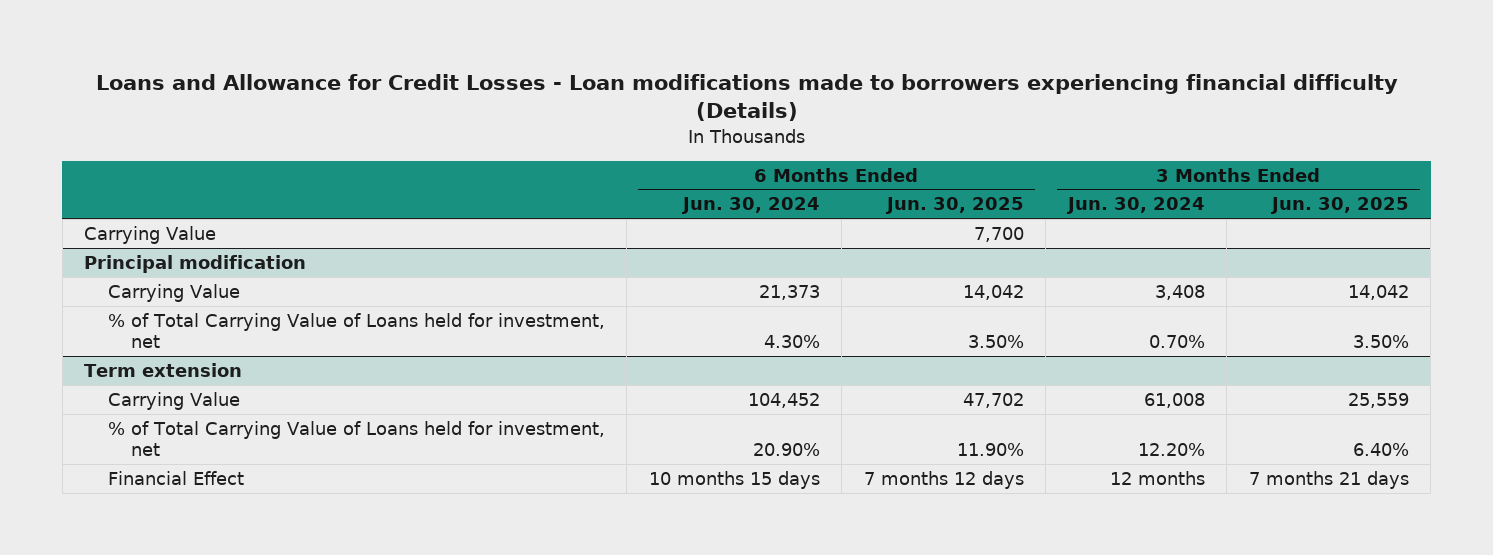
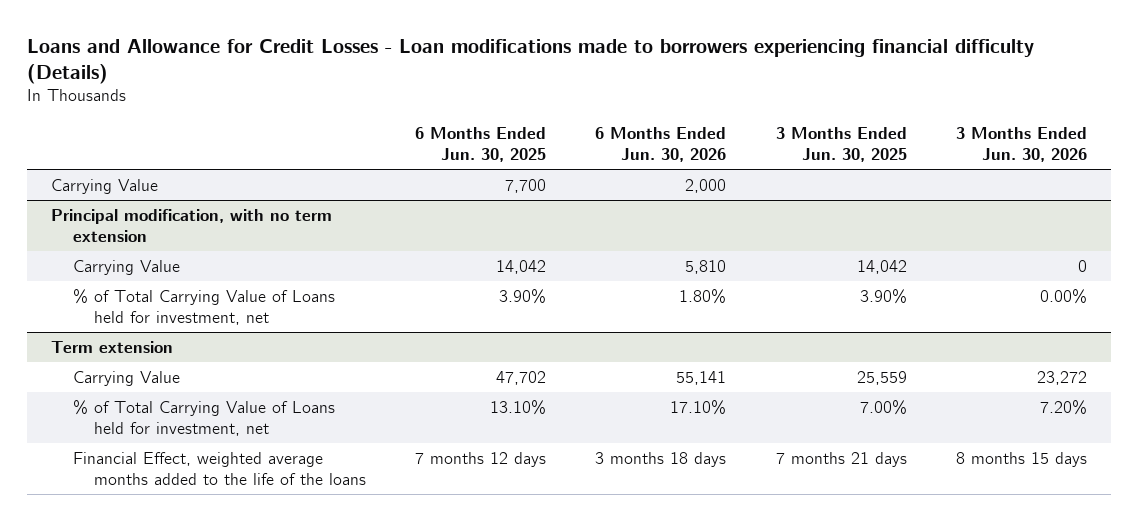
[680,197,820,215] Jun. 30, 2024 -> none
[1065,197,1205,215] Jun. 30, 2024 -> none
none -> [595,126,727,163] 6 Months Ended Jun. 30, 2026
none -> [955,126,1087,163] 3 Months Ended Jun. 30, 2026
[84,255,307,274] Principal modification -> [51,208,333,243] Principal modification, with no term extension
[967,335,1024,349] 3.50% -> [499,288,547,304] 3.90%
[1352,335,1409,349] 3.50% -> [859,288,907,304] 3.90%
[956,443,1024,457] 11.90% -> [490,399,547,415] 13.10%
[1352,443,1409,457] 6.40% -> [859,399,907,415] 7.00%
[107,471,244,486] Financial Effect -> [72,451,366,486] Financial Effect, weighted average months added to the life of the loans

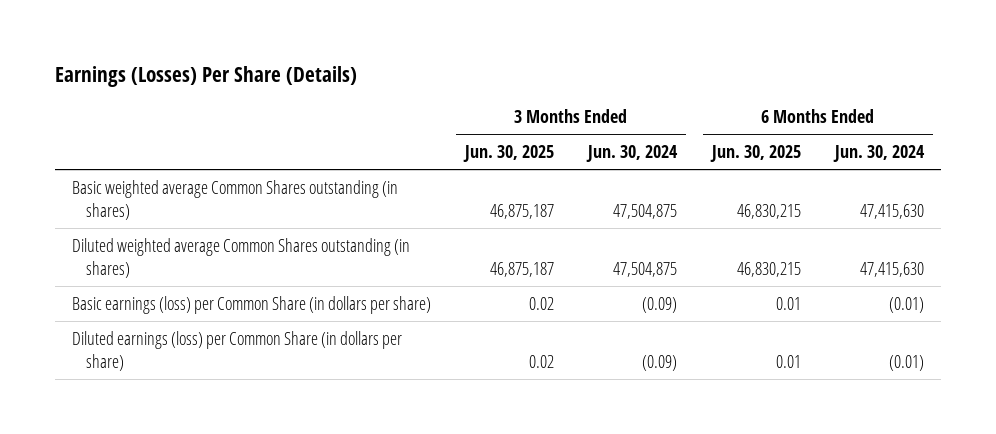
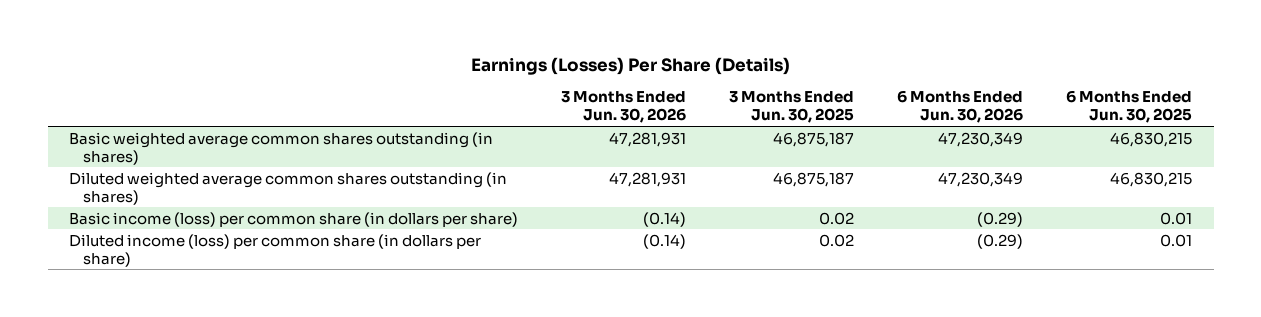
[586,145,679,163] Jun. 30, 2024 -> none
[833,145,926,163] Jun. 30, 2024 -> none
none -> [561,91,687,124] 3 Months Ended Jun. 30, 2026
none -> [897,90,1024,124] 6 Months Ended Jun. 30, 2026
[71,179,398,220] Basic weighted average Common Shares outstanding (in shares) -> [69,131,494,165] Basic weighted average common shares outstanding (in shares)
[71,237,410,278] Diluted weighted average Common Shares outstanding (in shares) -> [69,171,508,205] Diluted weighted average common shares outstanding (in shares)
[71,295,431,314] Basic earnings (loss) per Common Share (in dollars per share) -> [69,211,519,227] Basic income (loss) per common share (in dollars per share)
[71,330,402,371] Diluted earnings (loss) per Common Share (in dollars per share) -> [69,233,482,267] Diluted income (loss) per common share (in dollars per share)

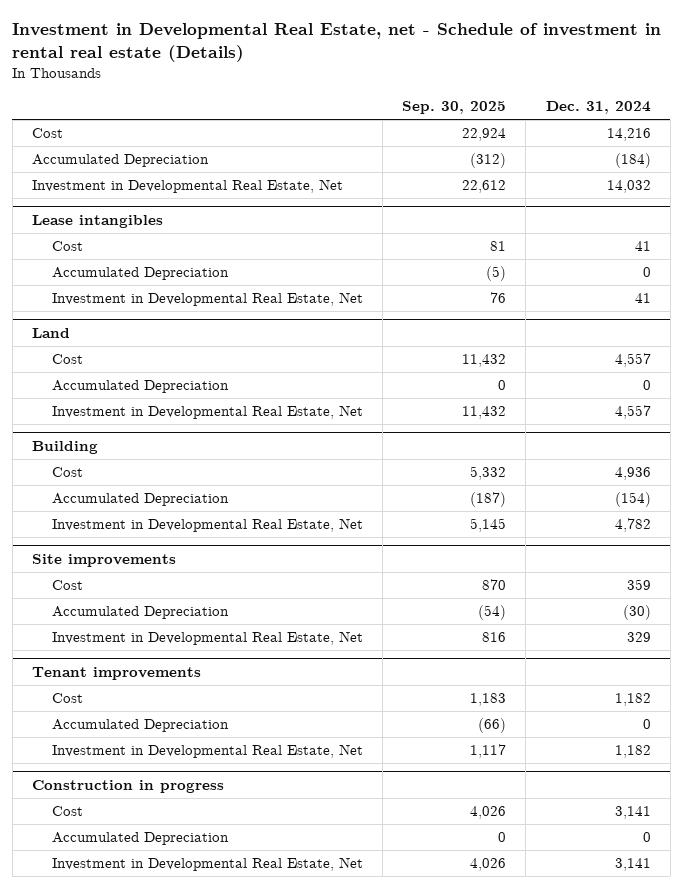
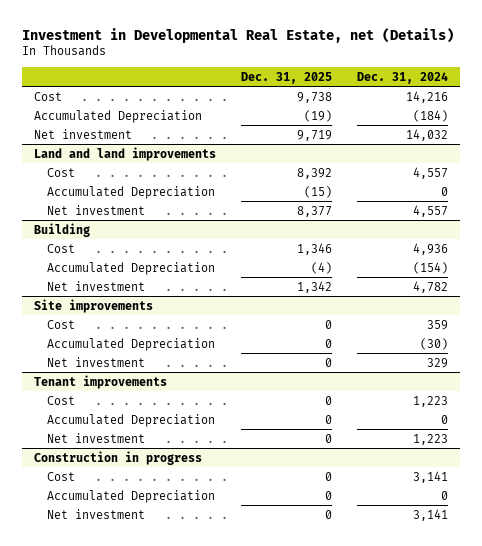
[12,23,662,63] Investment in Developmental Real Estate, net - Schedule of investment in rental real estate (Details) -> [21,27,454,43] Investment in Developmental Real Estate, net (Details)
[402,101,507,115] Sep. 30, 2025 -> none
none -> [240,71,332,84] Dec. 31, 2025
[31,215,163,229] Lease intangibles -> none
[51,241,83,252] Cost -> none
[51,267,229,281] Accumulated Depreciation -> none
[51,292,363,307] Investment in Developmental Real Estate, Net -> none
[31,179,343,194] Investment in Developmental Real Estate, Net -> [34,128,133,139] Net investment
[31,328,70,339] Land -> [34,146,217,161] Land and land improvements
[51,405,363,420] Investment in Developmental Real Estate, Net -> [47,204,146,215] Net investment
[51,518,363,533] Investment in Developmental Real Estate, Net -> [47,280,146,291] Net investment
[51,631,363,646] Investment in Developmental Real Estate, Net -> [47,356,146,367] Net investment
[614,693,651,707] 1,182 -> [412,395,448,407] 1,223
[51,744,363,759] Investment in Developmental Real Estate, Net -> [47,432,146,443] Net investment
[614,745,651,759] 1,182 -> [412,433,448,445] 1,223
[51,857,363,872] Investment in Developmental Real Estate, Net -> [47,508,146,519] Net investment

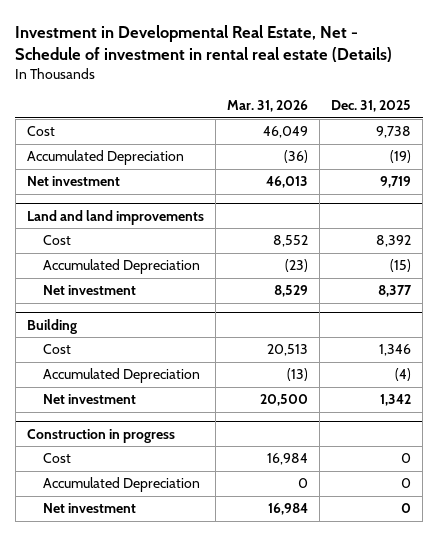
[21,27,454,43] Investment in Developmental Real Estate, net (Details) -> [15,24,393,62] Investment in Developmental Real Estate, Net - Schedule of investment in rental real estate (Details)
[356,71,448,84] Dec. 31, 2024 -> none
none -> [226,100,308,113] Mar. 31, 2026
[34,298,154,313] Site improvements -> none
[47,319,76,329] Cost -> none
[47,337,216,351] Accumulated Depreciation -> none
[47,356,146,367] Net investment -> none
[34,374,168,389] Tenant improvements -> none
[47,395,76,405] Cost -> none
[47,413,216,427] Accumulated Depreciation -> none
[47,432,146,443] Net investment -> none

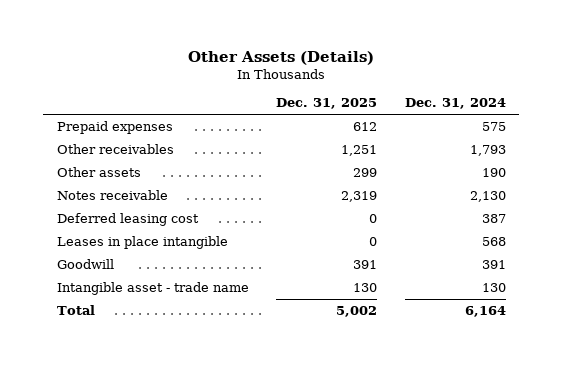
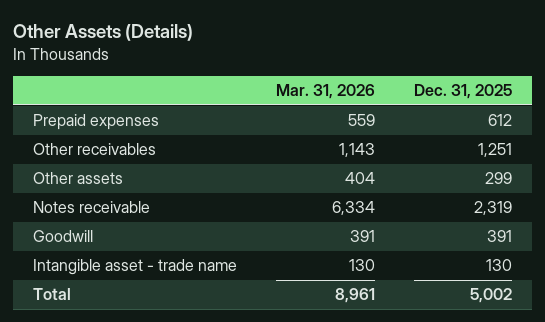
[404,98,506,110] Dec. 31, 2024 -> none
none -> [275,84,375,100] Mar. 31, 2026
[56,213,199,227] Deferred leasing cost -> none
[56,236,228,250] Leases in place intangible -> none

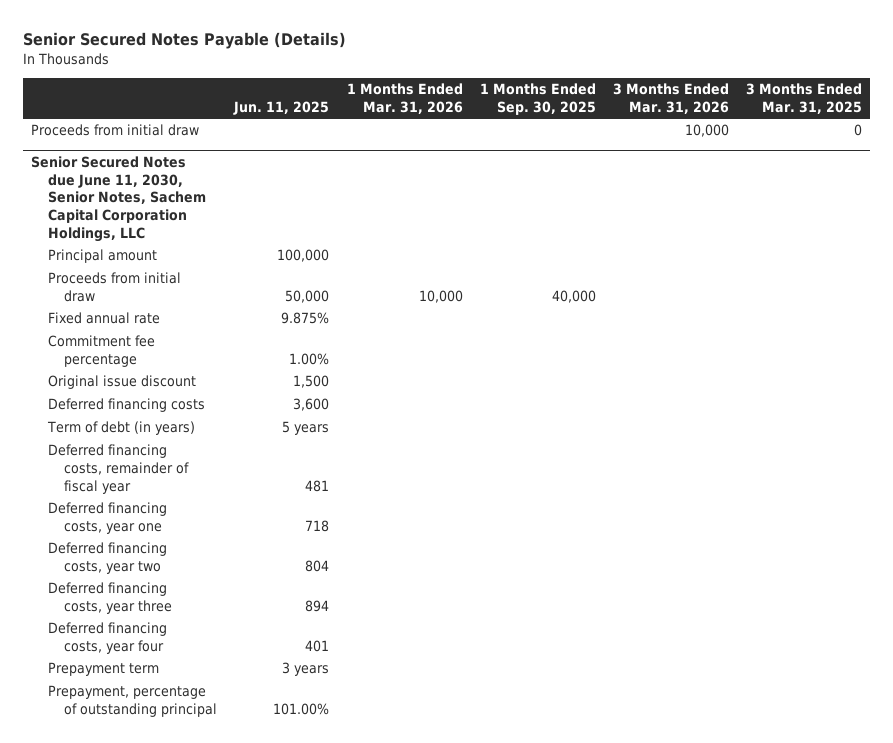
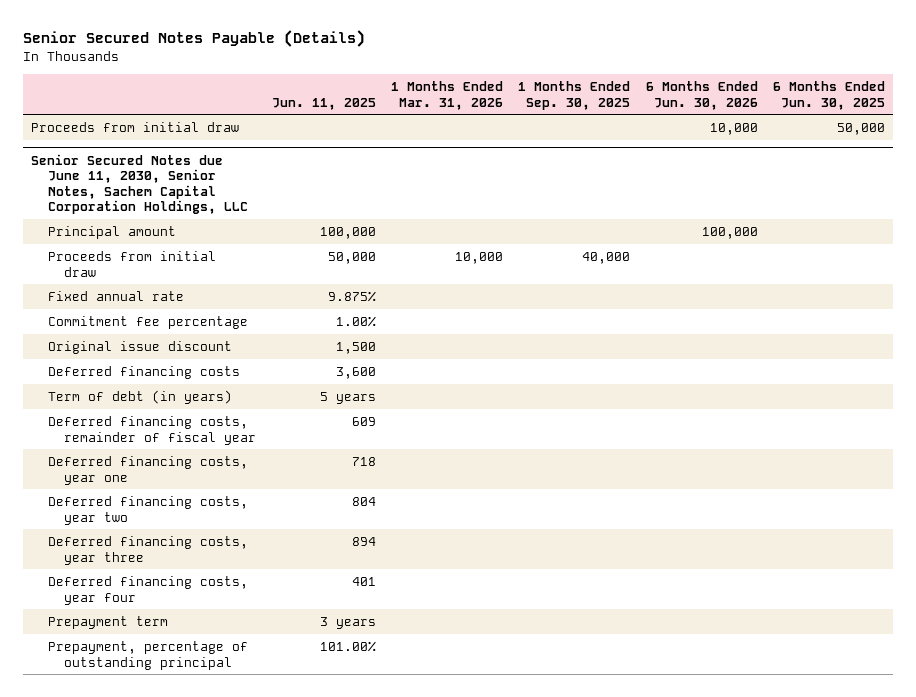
[612,83,729,114] 3 Months Ended Mar. 31, 2026 -> none
[745,83,862,114] 3 Months Ended Mar. 31, 2025 -> none
none -> [645,81,758,110] 6 Months Ended Jun. 30, 2026
none -> [773,81,886,110] 6 Months Ended Jun. 30, 2025
[305,479,330,492] 481 -> [351,417,376,427] 609

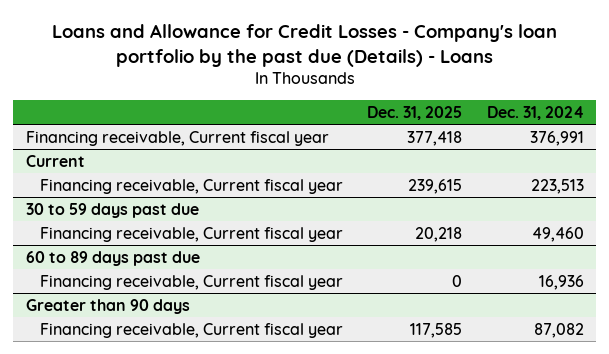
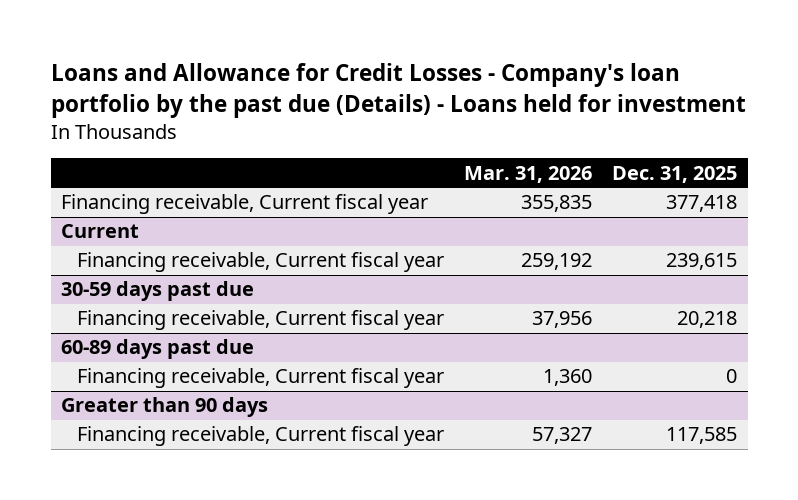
[51,24,557,67] Loans and Allowance for Credit Losses - Company's loan portfolio by the past due (Details) - Loans -> [50,63,746,118] Loans and Allowance for Credit Losses - Company's loan portfolio by the past due (Details) - Loans held for investment
[486,106,584,121] Dec. 31, 2024 -> none
none -> [464,165,593,183] Mar. 31, 2026
[25,202,199,218] 30 to 59 days past due -> [60,281,254,302] 30-59 days past due
[25,250,200,266] 60 to 89 days past due -> [60,339,254,360] 60-89 days past due

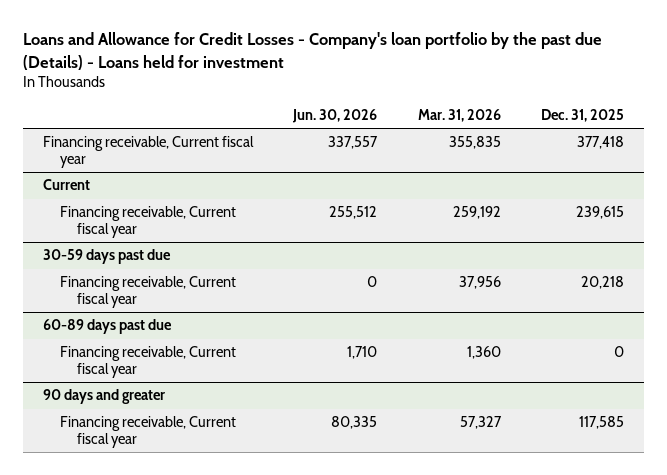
none -> [292,108,378,123] Jun. 30, 2026
[60,397,268,418] Greater than 90 days -> [42,389,165,405] 90 days and greater

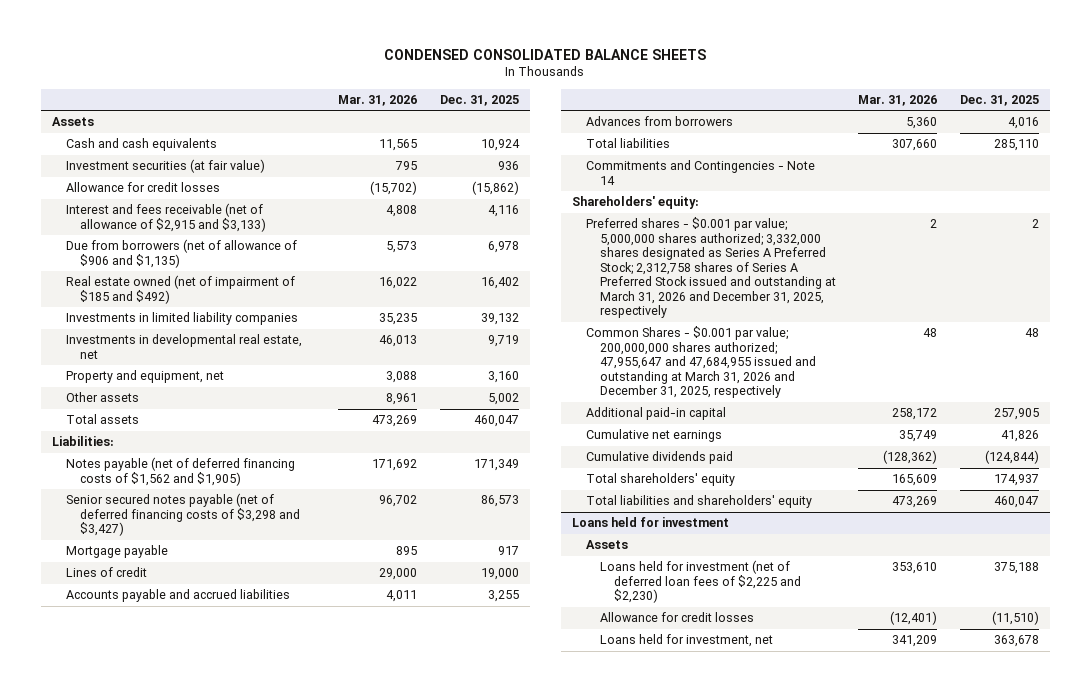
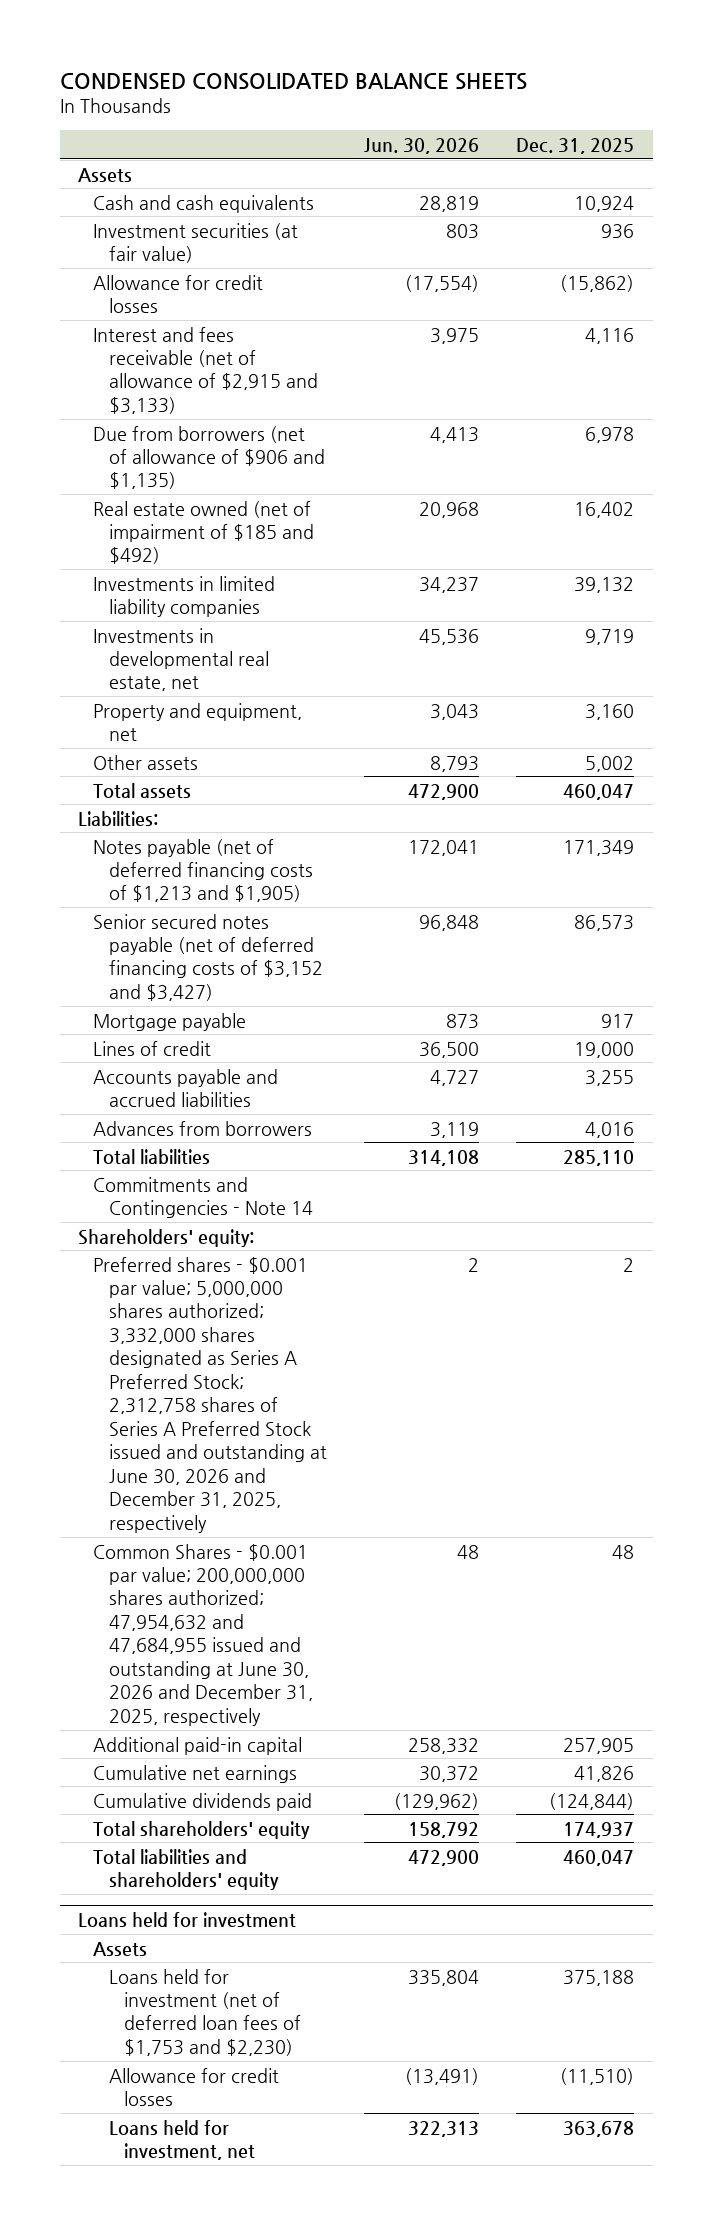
[338,94,418,106] Mar. 31, 2026 -> none
none -> [364,137,480,154] Jun. 30, 2026
[65,457,295,486] Notes payable (net of deferred financing costs of $1,562 and $1,905) -> [93,838,313,903] Notes payable (net of deferred financing costs of $1,213 and $1,905)
[65,493,300,537] Senior secured notes payable (net of deferred financing costs of $3,298 and $3,427) -> [93,913,323,1001] Senior secured notes payable (net of deferred financing costs of $3,152 and $3,427)
[586,217,836,319] Preferred shares - $0.001 par value; 5,000,000 shares authorized; 3,332,000 shares designated as Series A Preferred Stock; 2,312,758 shares of Series A Preferred Stock issued and outstanding at March 31, 2026 and December 31, 2025, respectively -> [93,1256,327,1533] Preferred shares - $0.001 par value; 5,000,000 shares authorized; 3,332,000 shares designated as Series A Preferred Stock; 2,312,758 shares of Series A Preferred Stock issued and outstanding at June 30, 2026 and December 31, 2025, respectively
[586,326,816,399] Common Shares - $0.001 par value; 200,000,000 shares authorized; 47,955,647 and 47,684,955 issued and outstanding at March 31, 2026 and December 31, 2025, respectively -> [93,1543,313,1726] Common Shares - $0.001 par value; 200,000,000 shares authorized; 47,954,632 and 47,684,955 issued and outstanding at June 30, 2026 and December 31, 2025, respectively
[599,560,801,604] Loans held for investment (net of deferred loan fees of $2,225 and $2,230) -> [108,1968,302,2056] Loans held for investment (net of deferred loan fees of $1,753 and $2,230)

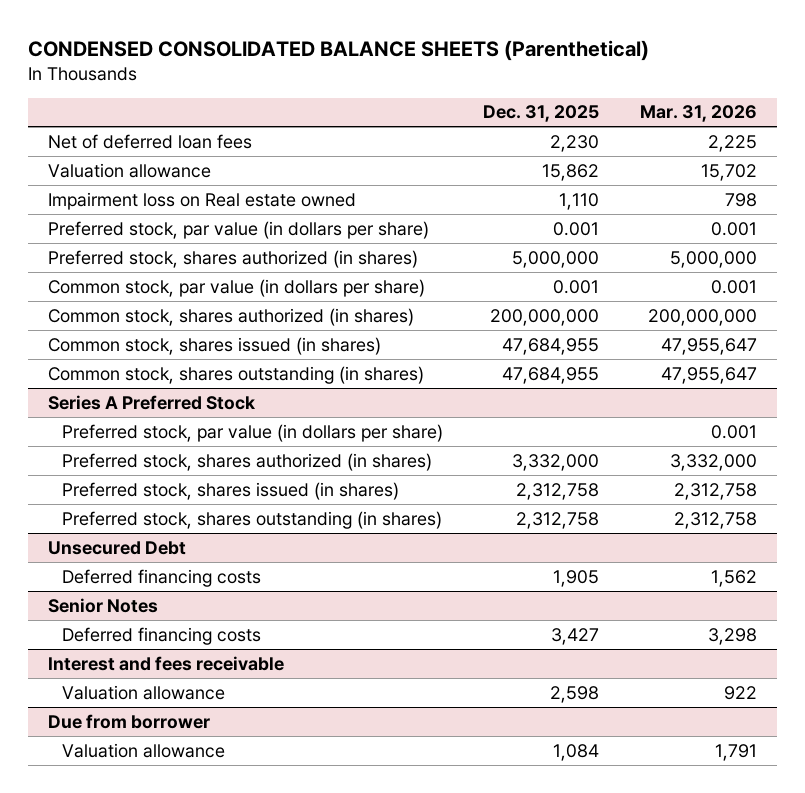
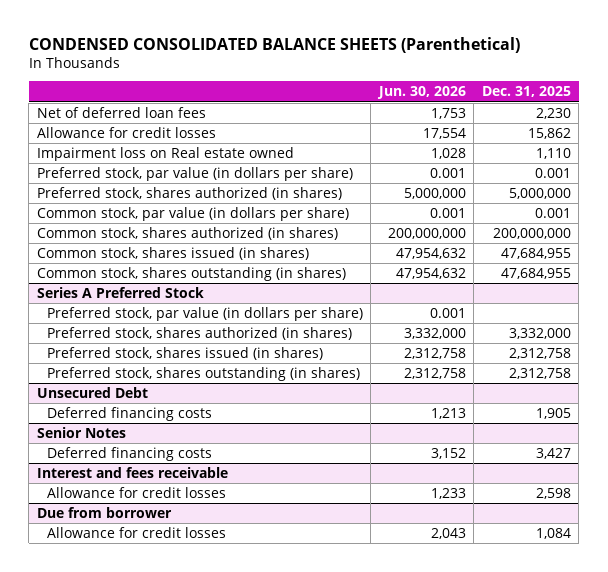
[640,105,758,123] Mar. 31, 2026 -> none
none -> [376,86,466,100] Jun. 30, 2026
[48,162,212,178] Valuation allowance -> [36,126,216,138] Allowance for credit losses
[61,684,225,700] Valuation allowance -> [46,486,226,498] Allowance for credit losses
[61,742,225,758] Valuation allowance -> [46,526,226,538] Allowance for credit losses

